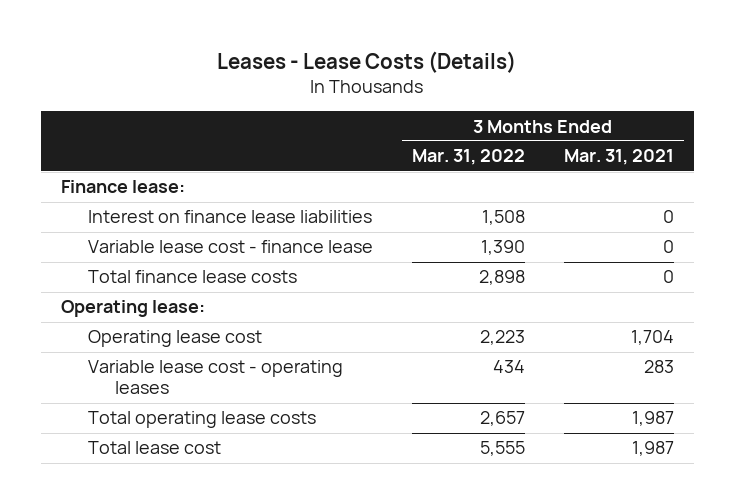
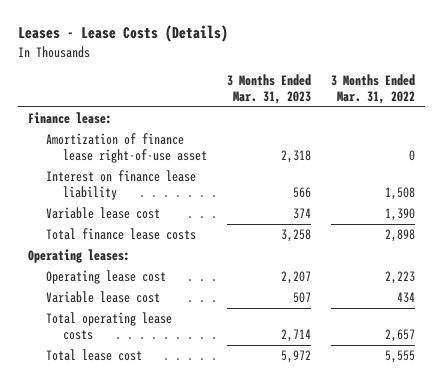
[564,149,675,166] Mar. 31, 2021 -> none
none -> [227,73,312,104] 3 Months Ended Mar. 31, 2023
none -> [45,132,208,164] Amortization of finance lease right-of-use asset
[87,210,372,224] Interest on finance lease liabilities -> [45,169,196,201] Interest on finance lease liability
[87,240,373,254] Variable lease cost - finance lease -> [45,206,160,219] Variable lease cost
[60,300,205,318] Operating lease: -> [27,248,130,263] Operating leases:
[87,360,343,395] Variable lease cost - operating leases -> [45,290,160,303] Variable lease cost

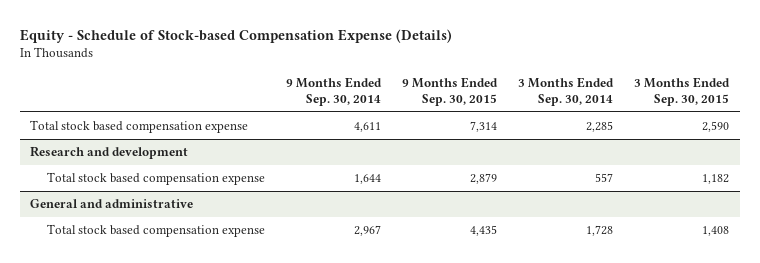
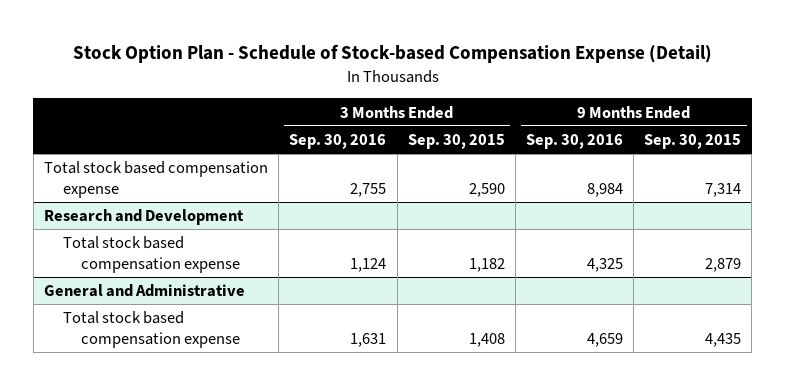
[19,28,452,43] Equity - Schedule of Stock-based Compensation Expense (Details) -> [72,44,712,64] Stock Option Plan - Schedule of Stock-based Compensation Expense (Detail)
[286,76,383,107] 9 Months Ended Sep. 30, 2014 -> none
[518,76,615,107] 3 Months Ended Sep. 30, 2014 -> none
none -> [289,134,387,150] Sep. 30, 2016
none -> [525,134,623,150] Sep. 30, 2016
[30,145,189,159] Research and development -> [44,209,245,226] Research and Development
[30,198,194,208] General and administrative -> [44,284,246,298] General and Administrative

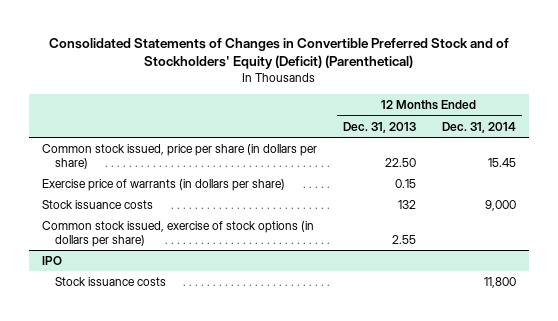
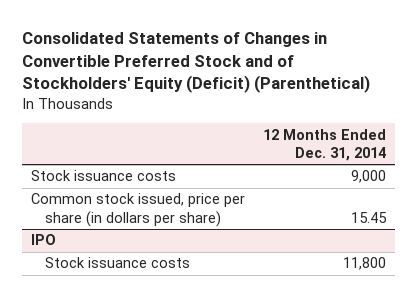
[342,121,416,133] Dec. 31, 2013 -> none
[42,179,286,192] Exercise price of warrants (in dollars per share) -> none
[42,221,315,247] Common stock issued, exercise of stock options (in dollars per share) -> none
[42,144,318,169] Common stock issued, price per share (in dollars per share) -> [30,193,245,227] Common stock issued, price per share (in dollars per share)

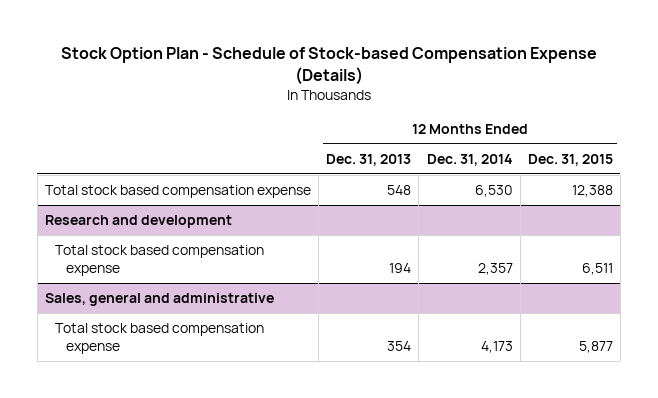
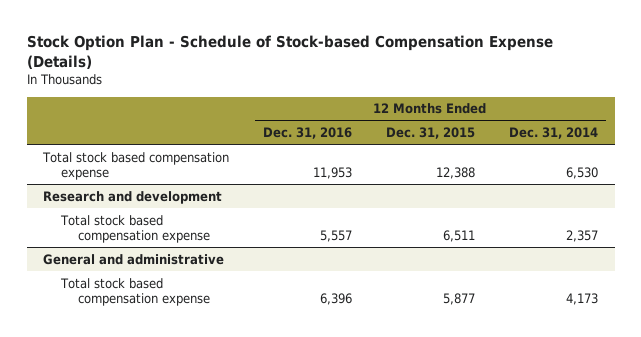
[326,153,412,166] Dec. 31, 2013 -> none
none -> [263,127,353,140] Dec. 31, 2016
[45,292,275,306] Sales, general and administrative -> [43,253,225,265] General and administrative

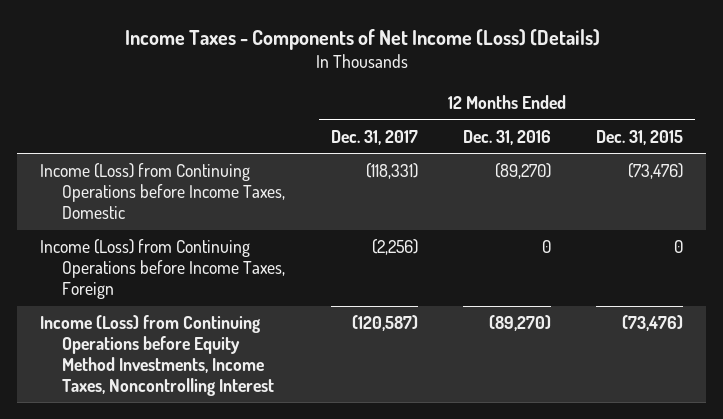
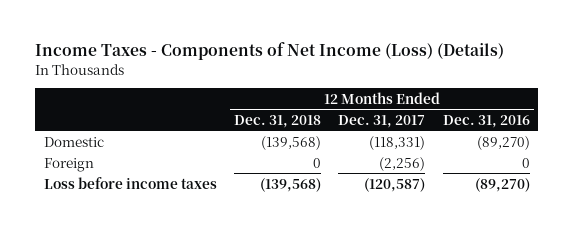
[596,129,684,145] Dec. 31, 2015 -> none
none -> [234,114,322,128] Dec. 31, 2018
[40,163,286,220] Income (Loss) from Continuing Operations before Income Taxes, Domestic -> [43,136,104,147] Domestic
[40,239,286,300] Income (Loss) from Continuing Operations before Income Taxes, Foreign -> [43,157,94,172] Foreign
[40,315,275,397] Income (Loss) from Continuing Operations before Equity Method Investments, Income Taxes, Noncontrolling Interest -> [43,176,217,189] Loss before income taxes

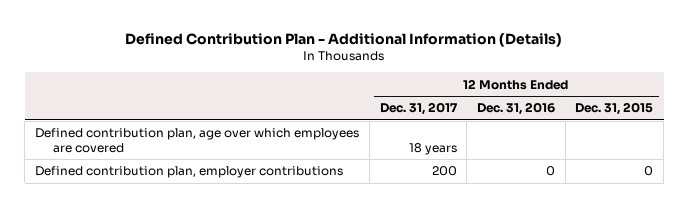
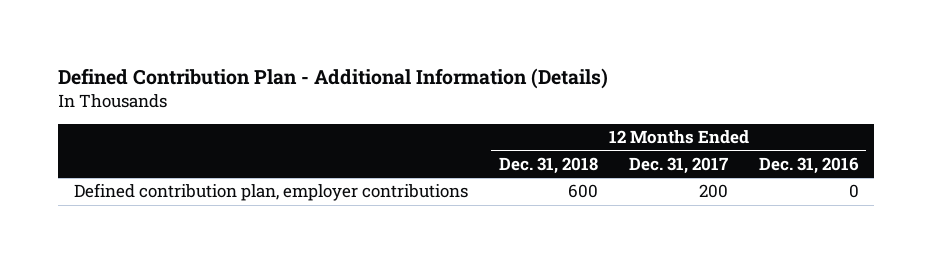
[575,102,654,116] Dec. 31, 2015 -> none
none -> [498,156,598,174] Dec. 31, 2018
[35,128,360,153] Defined contribution plan, age over which employees are covered -> none

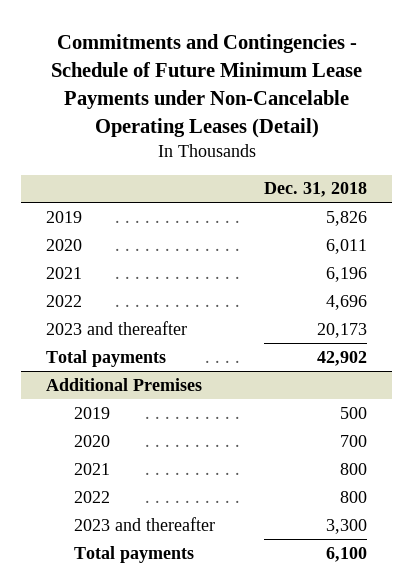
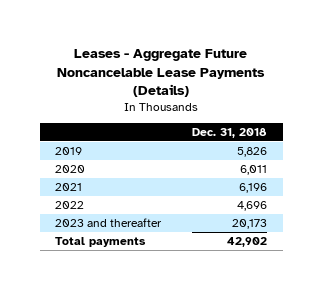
[50,34,362,138] Commitments and Contingencies - Schedule of Future Minimum Lease Payments under Non-Cancelable Operating Leases (Detail) -> [57,49,266,98] Leases - Aggregate Future Noncancelable Lease Payments (Details)
[45,377,202,391] Additional Premises -> none
[74,406,111,419] 2019 -> none
[74,434,111,447] 2020 -> none
[74,462,111,475] 2021 -> none
[74,490,111,503] 2022 -> none
[74,516,216,531] 2023 and thereafter -> none
[74,545,195,563] Total payments -> none

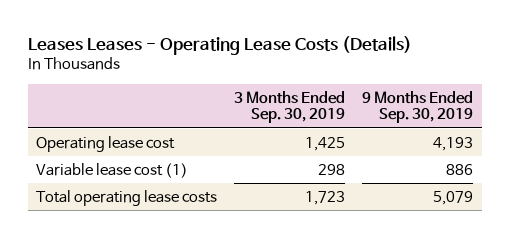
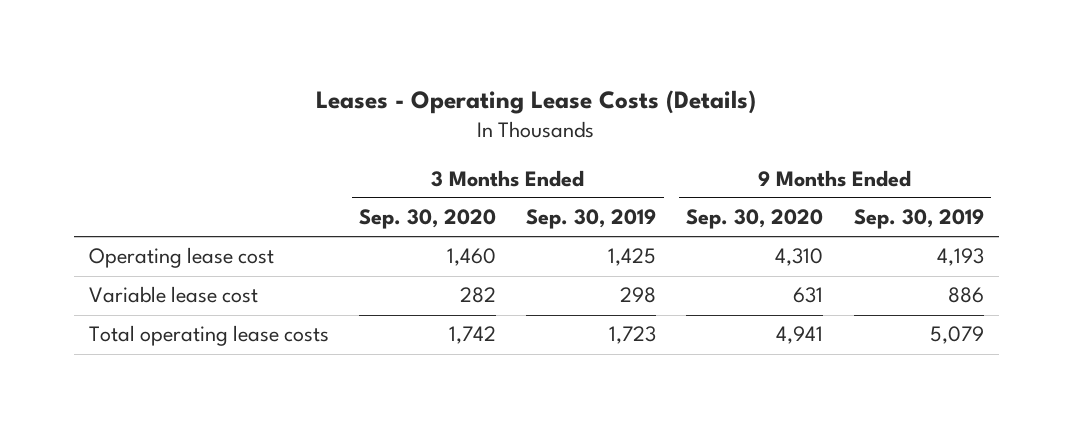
[28,36,413,56] Leases Leases - Operating Lease Costs (Details) -> [316,89,757,114] Leases - Operating Lease Costs (Details)
none -> [359,209,497,230] Sep. 30, 2020
none -> [686,209,824,230] Sep. 30, 2020
[36,162,189,178] Variable lease cost (1) -> [88,286,258,304] Variable lease cost

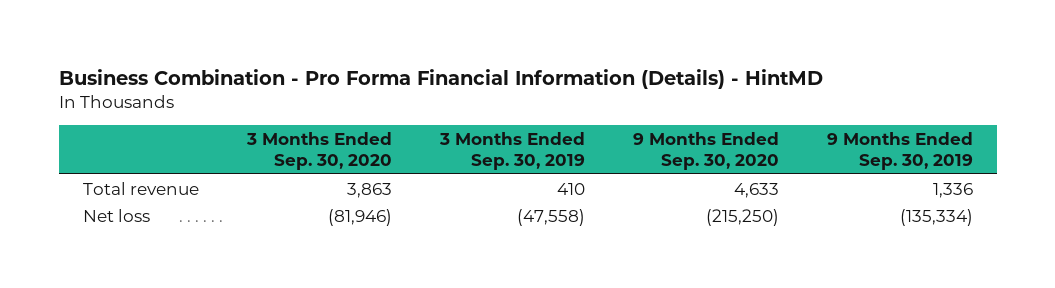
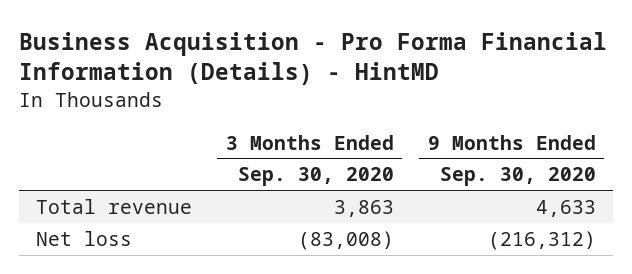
[58,69,823,90] Business Combination - Pro Forma Financial Information (Details) - HintMD -> [18,31,607,86] Business Acquisition - Pro Forma Financial Information (Details) - HintMD
[438,131,585,171] 3 Months Ended Sep. 30, 2019 -> none
[826,131,973,171] 9 Months Ended Sep. 30, 2019 -> none
[327,208,392,226] (81,946) -> [297,231,394,251] (83,008)
[705,208,779,226] (215,250) -> [487,231,596,251] (216,312)

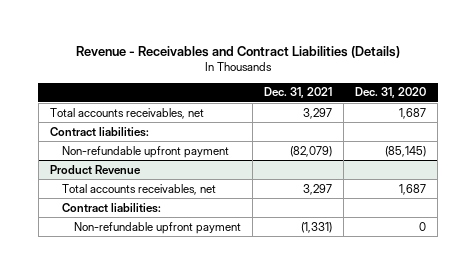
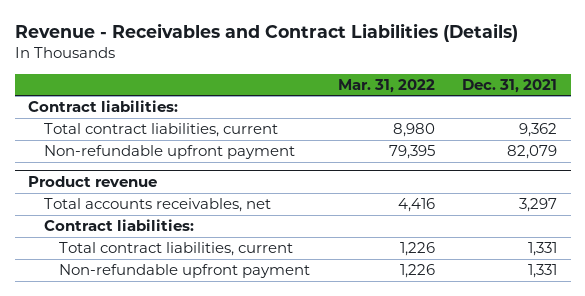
[355,87,427,99] Dec. 31, 2020 -> none
none -> [337,78,435,93] Mar. 31, 2022
[49,107,204,119] Total accounts receivables, net -> none
none -> [43,123,278,138] Total contract liabilities, current
[290,145,333,157] (82,079) -> [506,145,557,160] 82,079
[49,164,141,174] Product Revenue -> [28,176,158,188] Product revenue
none -> [59,242,294,257] Total contract liabilities, current
[301,221,333,233] (1,331) -> [527,264,557,279] 1,331

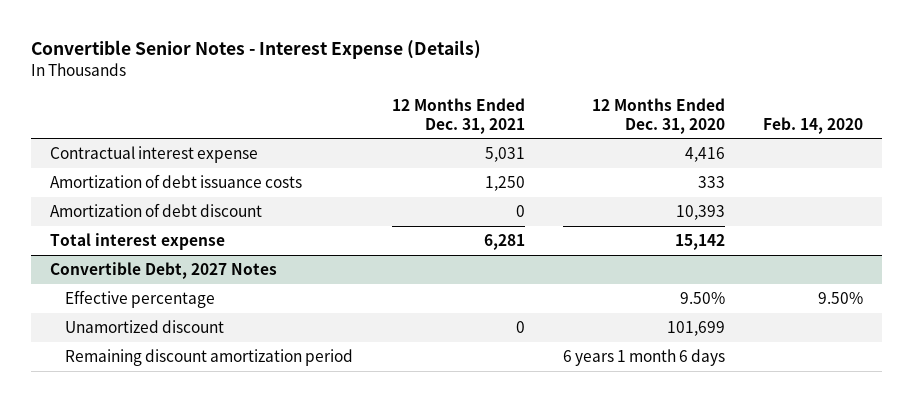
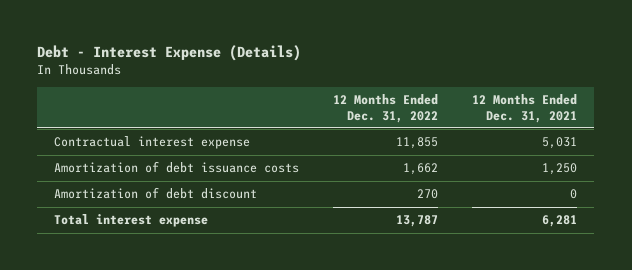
[30,39,481,59] Convertible Senior Notes - Interest Expense (Details) -> [37,45,302,62] Debt - Interest Expense (Details)
[591,97,725,134] 12 Months Ended Dec. 31, 2020 -> none
[762,116,863,134] Feb. 14, 2020 -> none
none -> [333,94,439,123] 12 Months Ended Dec. 31, 2022
[49,262,277,280] Convertible Debt, 2027 Notes -> none
[65,290,216,309] Effective percentage -> none
[65,320,225,334] Unamortized discount -> none
[65,349,354,367] Remaining discount amortization period -> none

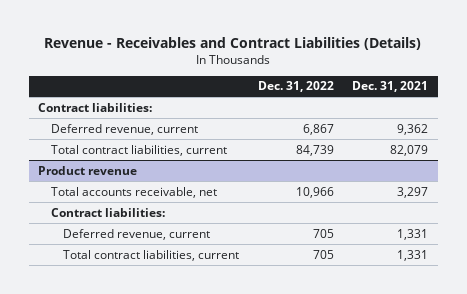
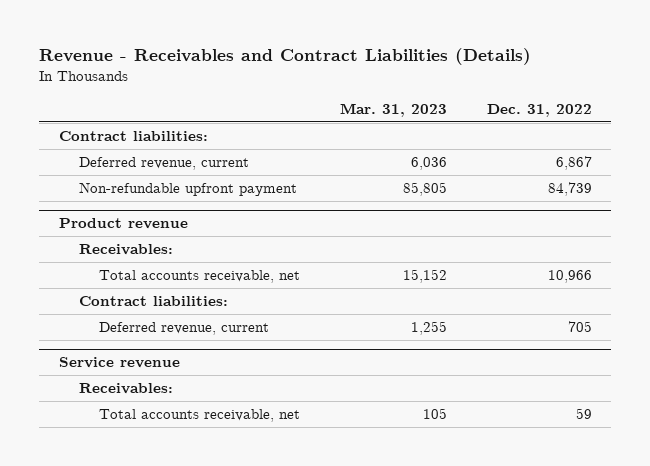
[352,81,429,93] Dec. 31, 2021 -> none
none -> [339,102,447,117] Mar. 31, 2023
[50,144,227,156] Total contract liabilities, current -> [78,182,297,197] Non-refundable upfront payment
none -> [78,244,173,256] Receivables:
[62,249,239,261] Total contract liabilities, current -> none
none -> [58,357,180,369] Service revenue
none -> [78,383,173,395] Receivables:
none -> [99,409,301,423] Total accounts receivable, net

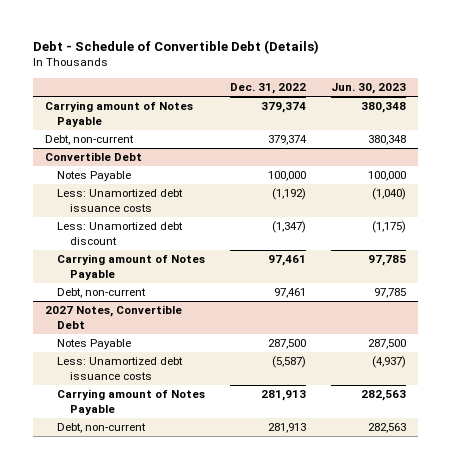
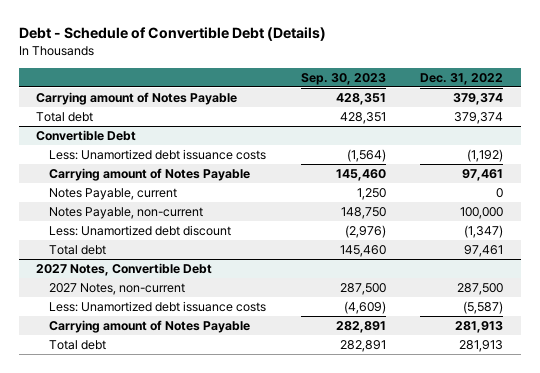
[330,83,406,95] Jun. 30, 2023 -> none
none -> [300,72,386,85] Sep. 30, 2023
[45,135,135,146] Debt, non-current -> [36,111,94,122] Total debt
[57,171,132,182] Notes Payable -> none
none -> [49,187,178,200] Notes Payable, current
none -> [49,206,204,219] Notes Payable, non-current
[57,222,184,245] Less: Unamortized debt discount -> [49,224,232,236] Less: Unamortized debt discount
[57,288,147,299] Debt, non-current -> [49,244,107,255] Total debt
[57,339,132,350] Notes Payable -> [49,282,186,295] 2027 Notes, non-current
[57,423,147,434] Debt, non-current -> [49,339,107,350] Total debt

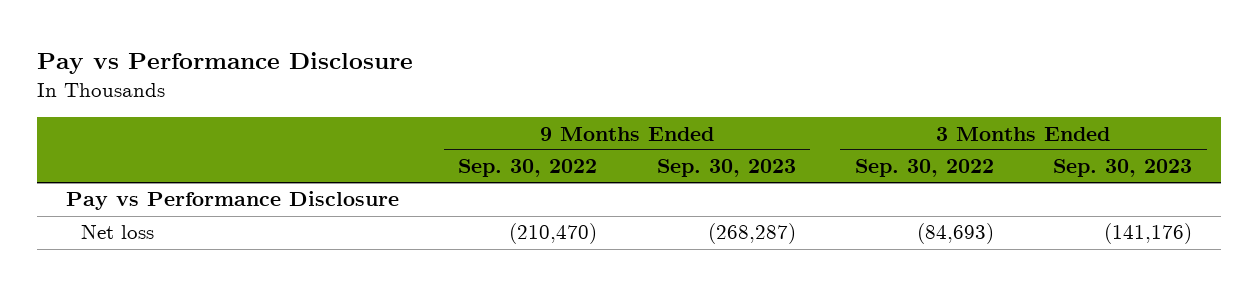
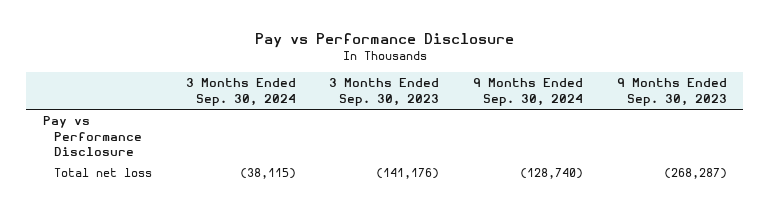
[458,159,598,178] Sep. 30, 2022 -> none
[854,159,994,178] Sep. 30, 2022 -> none
none -> [185,78,296,106] 3 Months Ended Sep. 30, 2024
none -> [472,78,583,106] 9 Months Ended Sep. 30, 2024
[81,224,155,240] Net loss -> [54,168,153,178] Total net loss

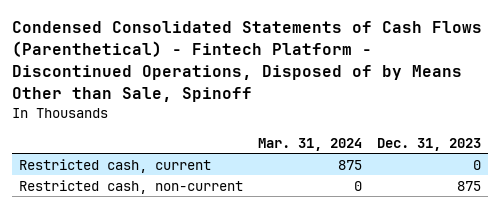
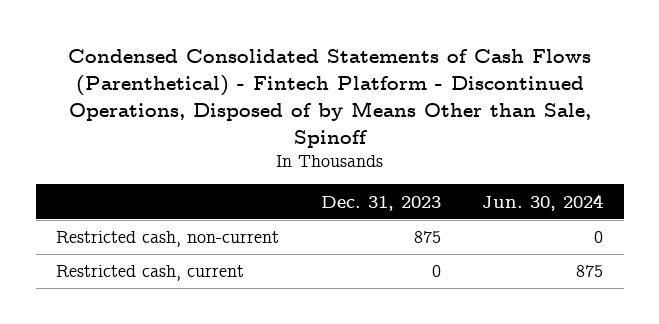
[258,137,363,151] Mar. 31, 2024 -> none
none -> [481,193,603,211] Jun. 30, 2024
[19,158,212,173] Restricted cash, current -> [56,265,245,282] Restricted cash, current

